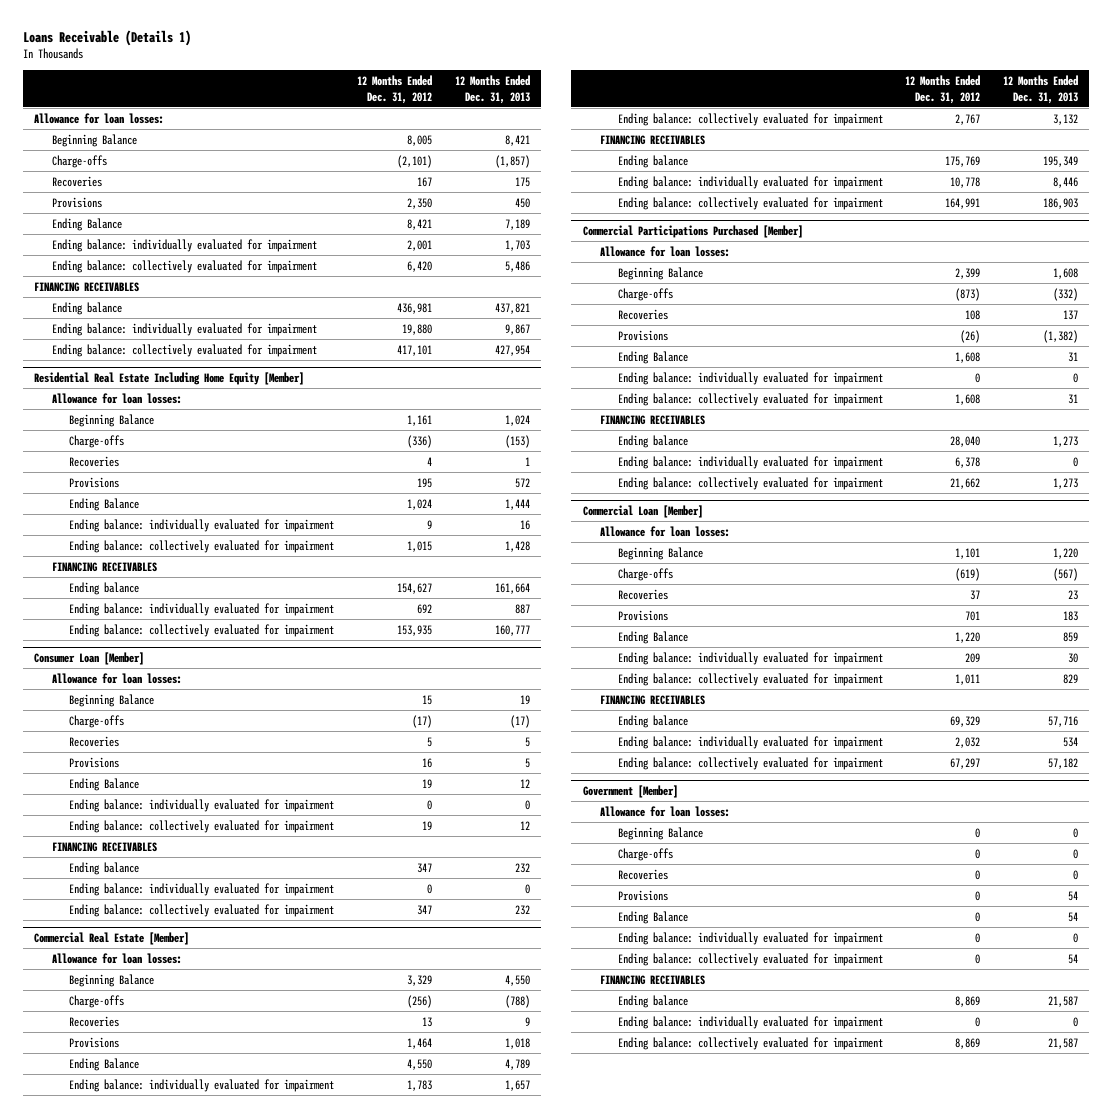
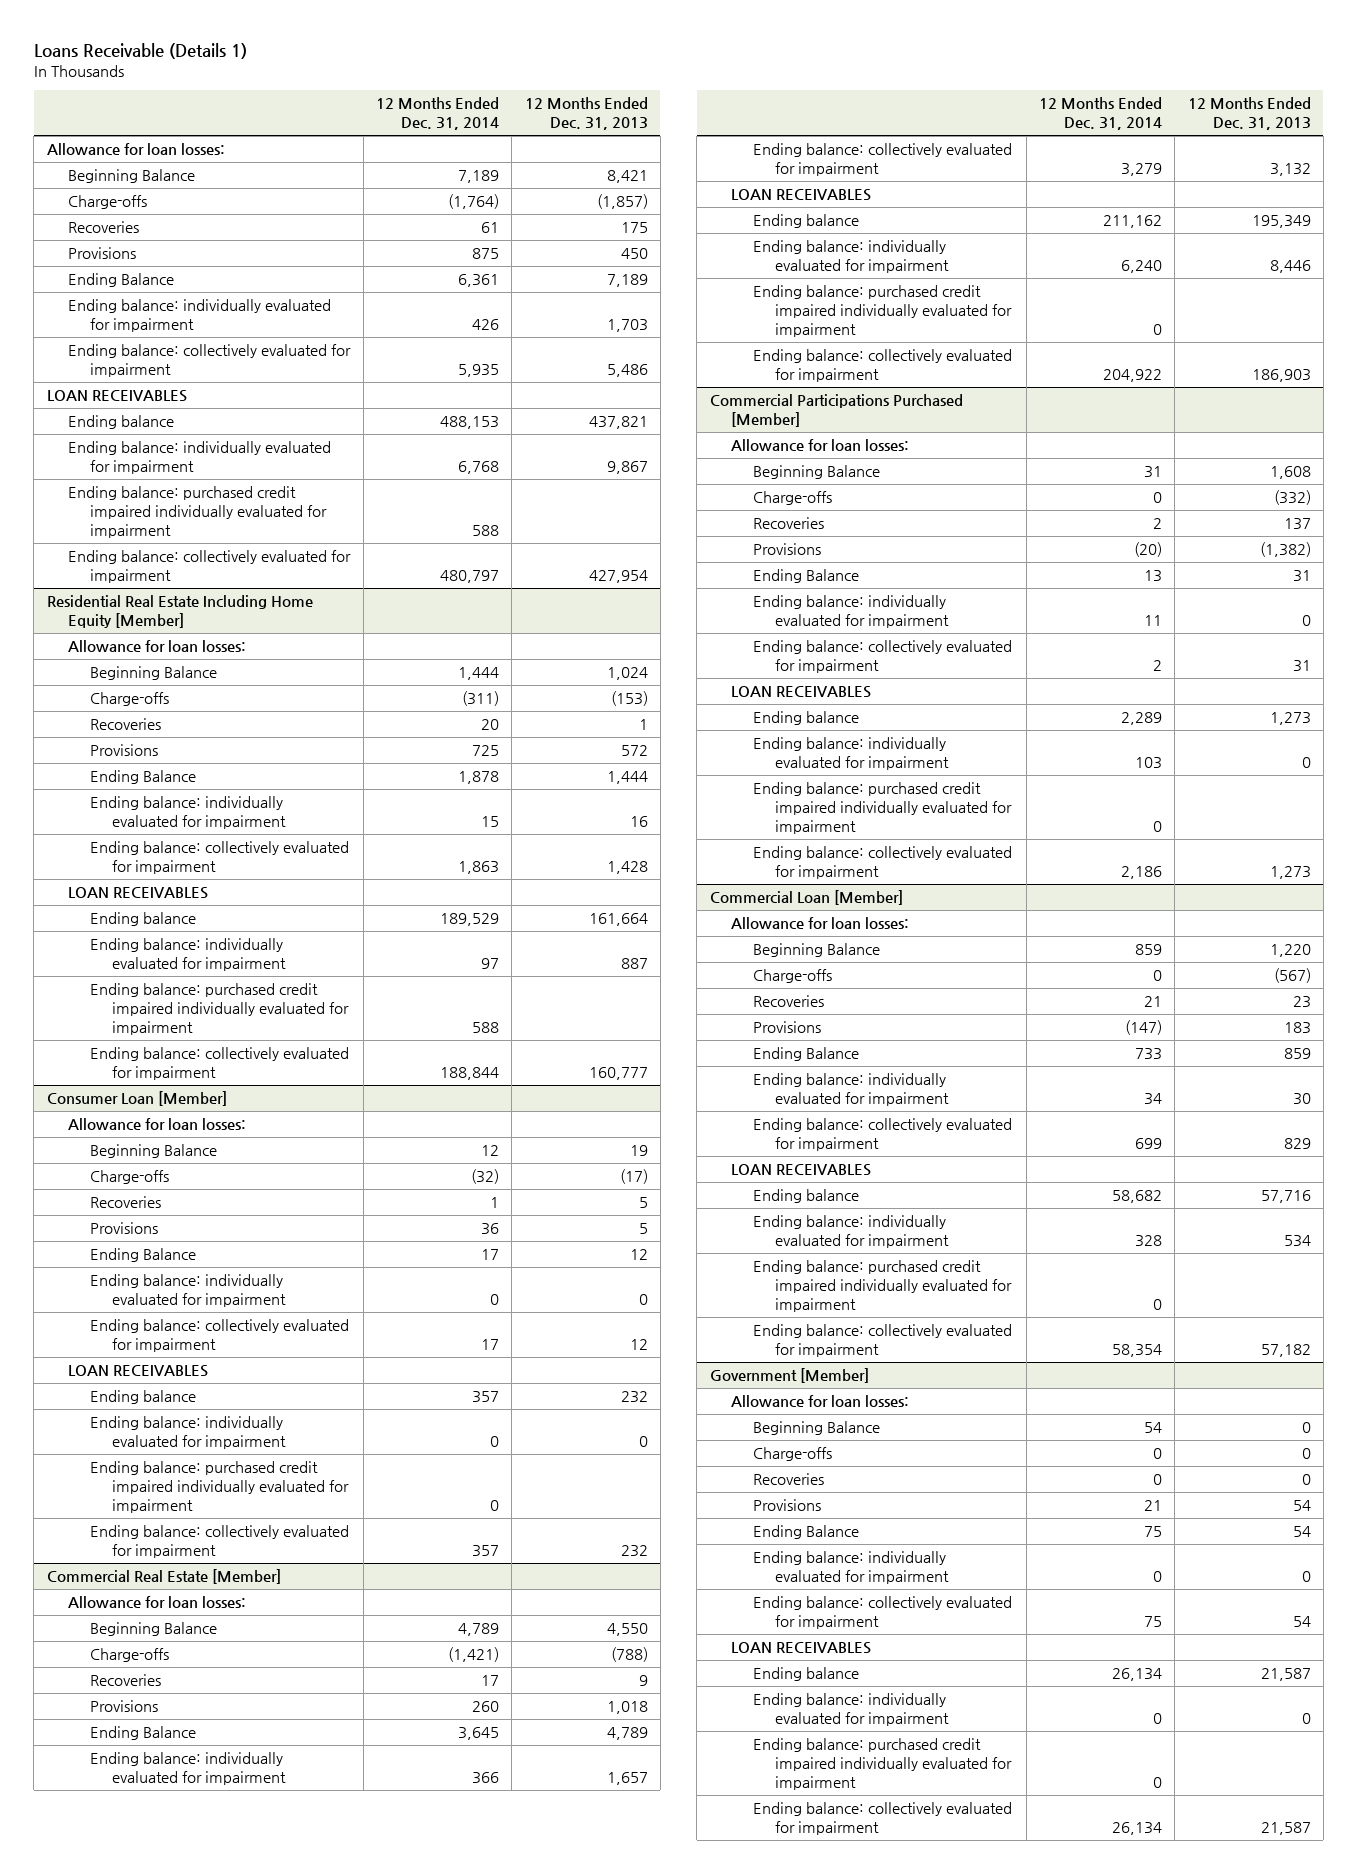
[357,74,433,104] 12 Months Ended Dec. 31, 2012 -> none
none -> [375,97,499,131] 12 Months Ended Dec. 31, 2014
[34,281,140,292] FINANCING RECEIVABLES -> [46,390,187,403] LOAN RECEIVABLES
none -> [68,486,327,538] Ending balance: purchased credit impaired individually evaluated for impairment
[51,561,157,572] FINANCING RECEIVABLES -> [68,887,209,900] LOAN RECEIVABLES
none -> [89,983,349,1035] Ending balance: purchased credit impaired individually evaluated for impairment
[51,841,157,852] FINANCING RECEIVABLES -> [68,1365,209,1378] LOAN RECEIVABLES
none -> [89,1461,349,1513] Ending balance: purchased credit impaired individually evaluated for impairment
[600,134,706,145] FINANCING RECEIVABLES -> [731,189,872,202] LOAN RECEIVABLES
none -> [752,285,1012,337] Ending balance: purchased credit impaired individually evaluated for impairment
[600,414,706,425] FINANCING RECEIVABLES -> [731,686,872,699] LOAN RECEIVABLES
none -> [752,782,1012,834] Ending balance: purchased credit impaired individually evaluated for impairment
[600,694,706,705] FINANCING RECEIVABLES -> [731,1164,872,1177] LOAN RECEIVABLES
none -> [752,1260,1012,1312] Ending balance: purchased credit impaired individually evaluated for impairment
[600,974,706,985] FINANCING RECEIVABLES -> [731,1642,872,1655] LOAN RECEIVABLES
none -> [752,1738,1012,1790] Ending balance: purchased credit impaired individually evaluated for impairment

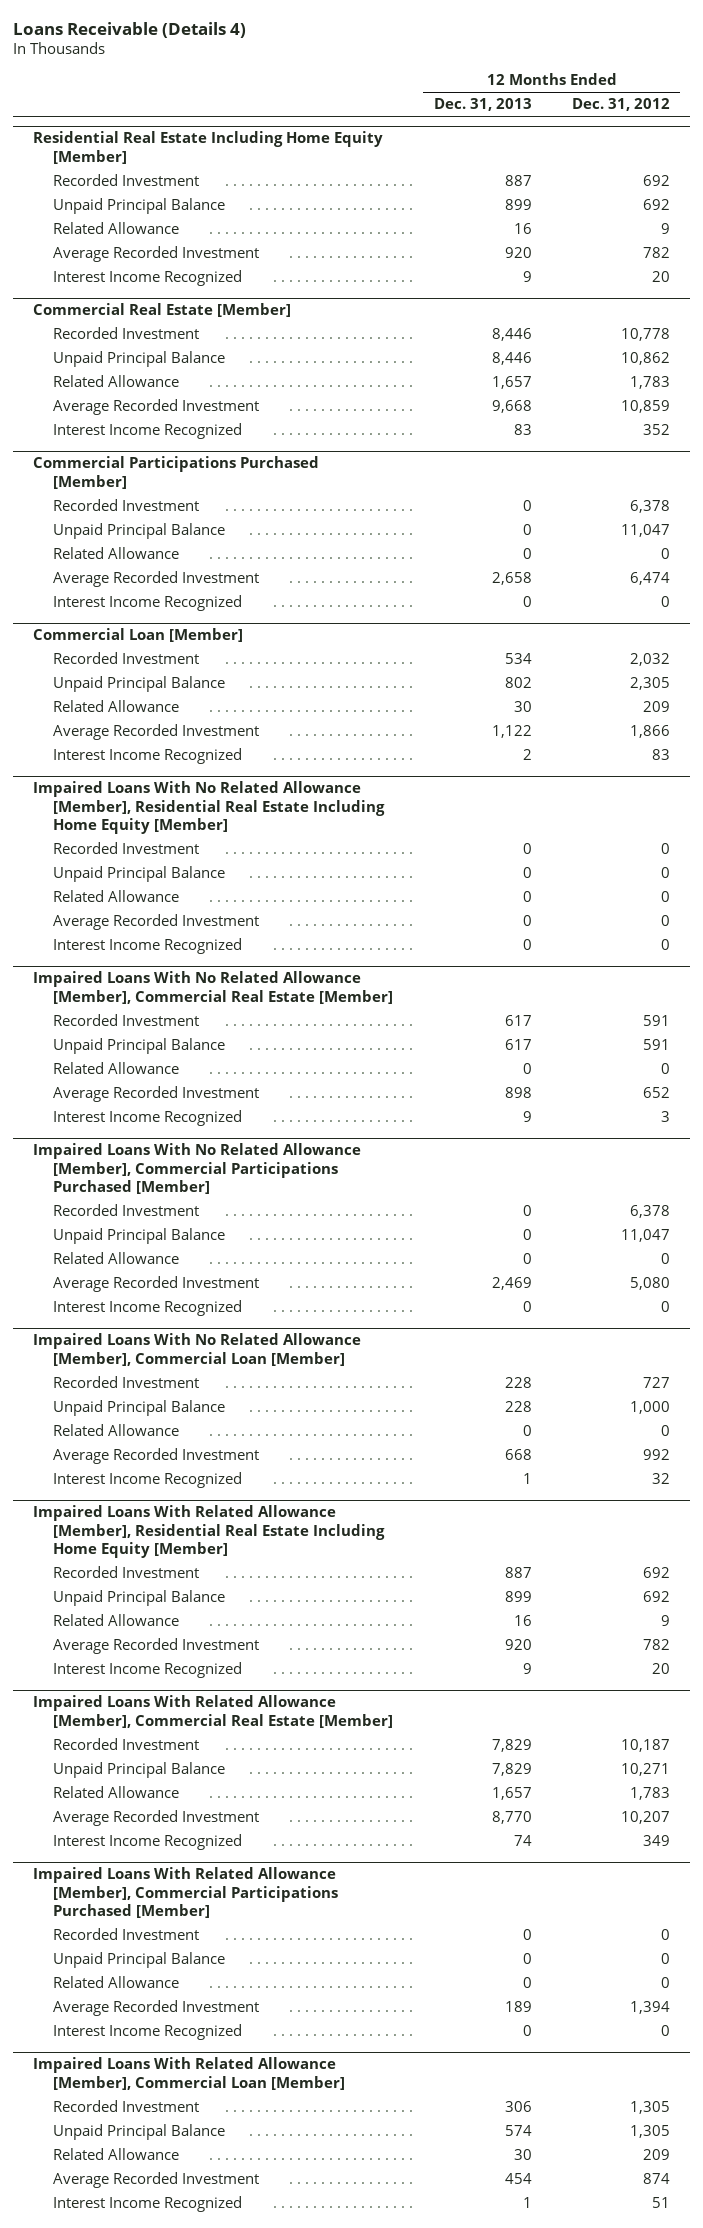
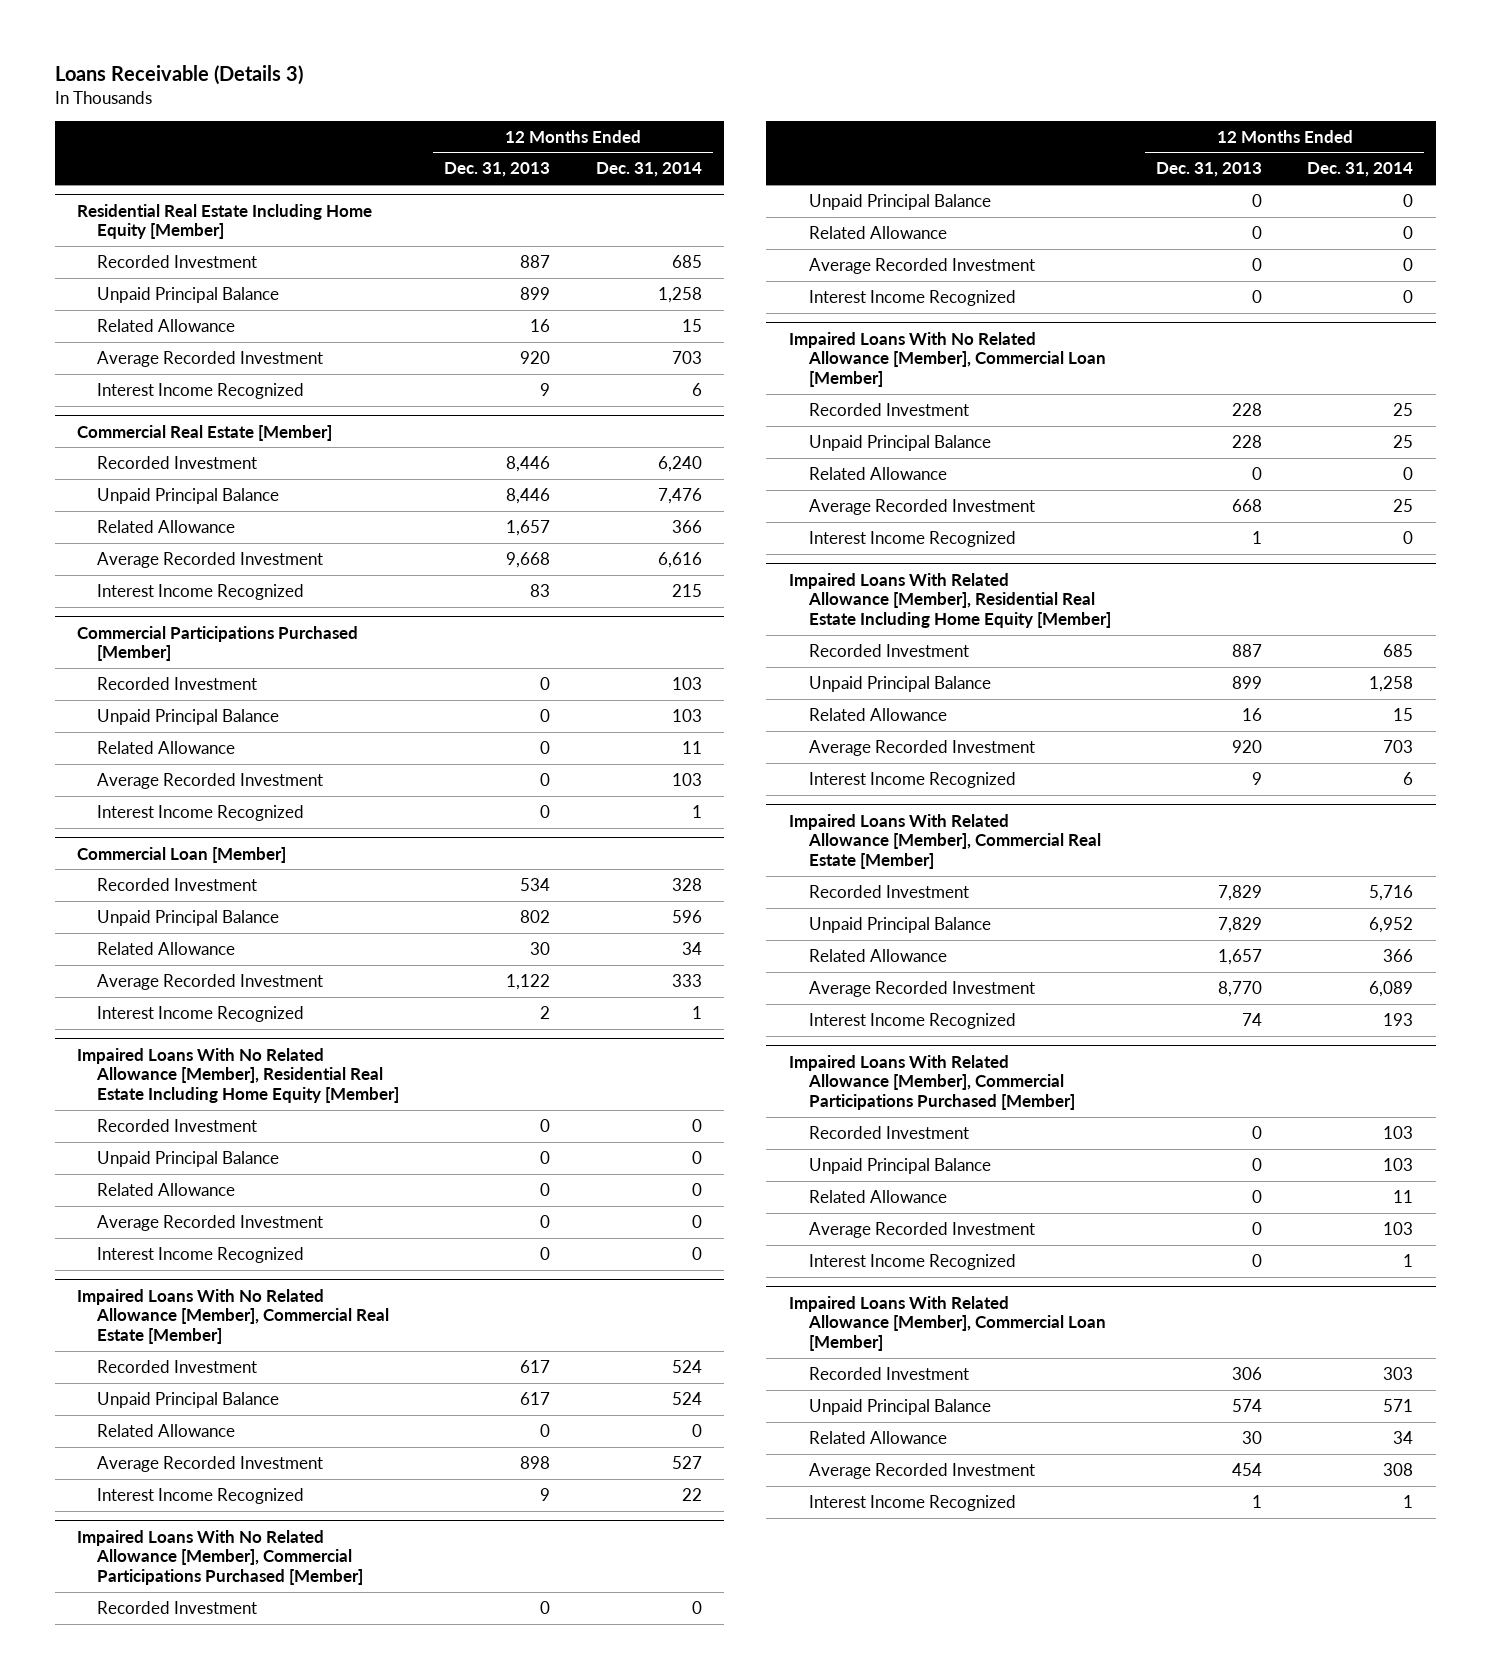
[12,21,246,38] Loans Receivable (Details 4) -> [54,65,303,86] Loans Receivable (Details 3)
[572,98,671,112] Dec. 31, 2012 -> none
none -> [595,162,702,178] Dec. 31, 2014
[491,572,532,586] 2,658 -> [540,772,551,786] 0
[491,1277,532,1291] 2,469 -> [1251,257,1262,271] 0
[504,2001,532,2013] 189 -> [1251,1221,1262,1235] 0

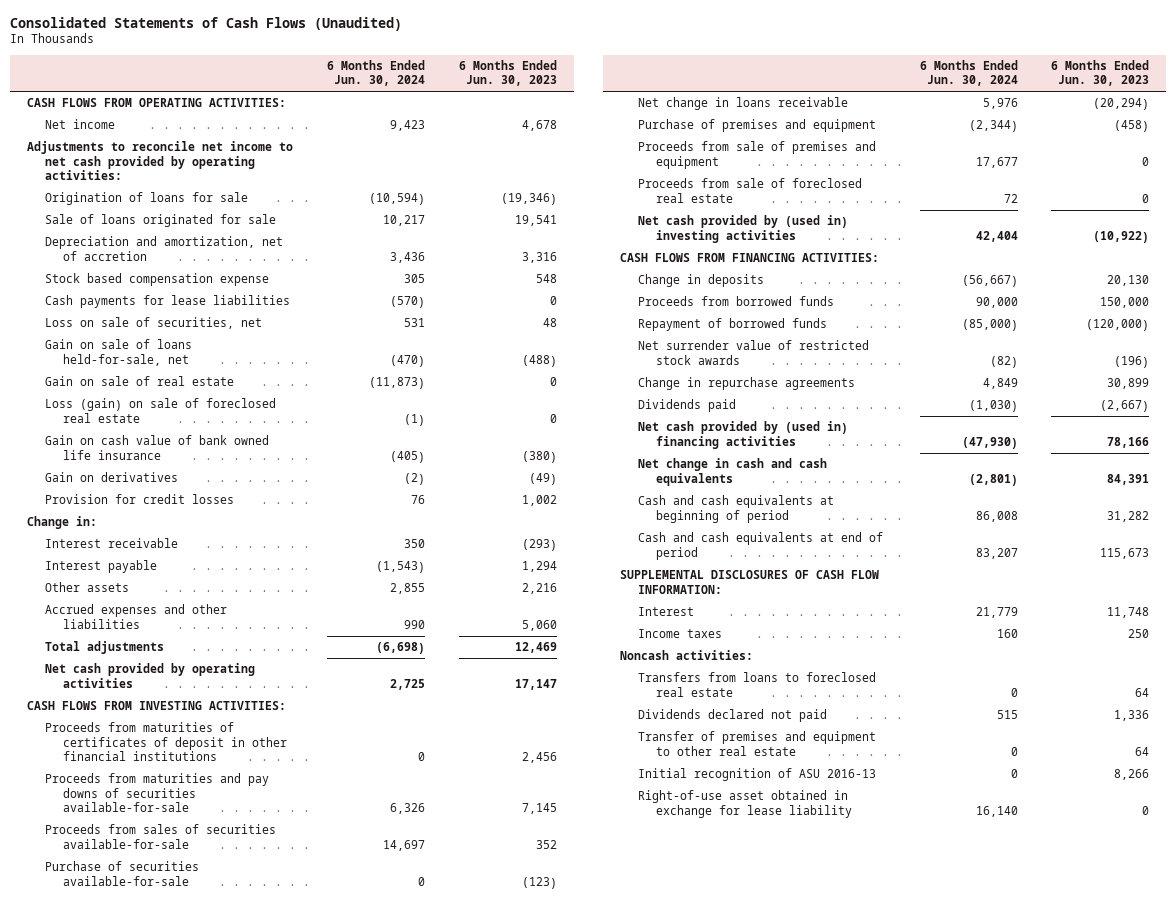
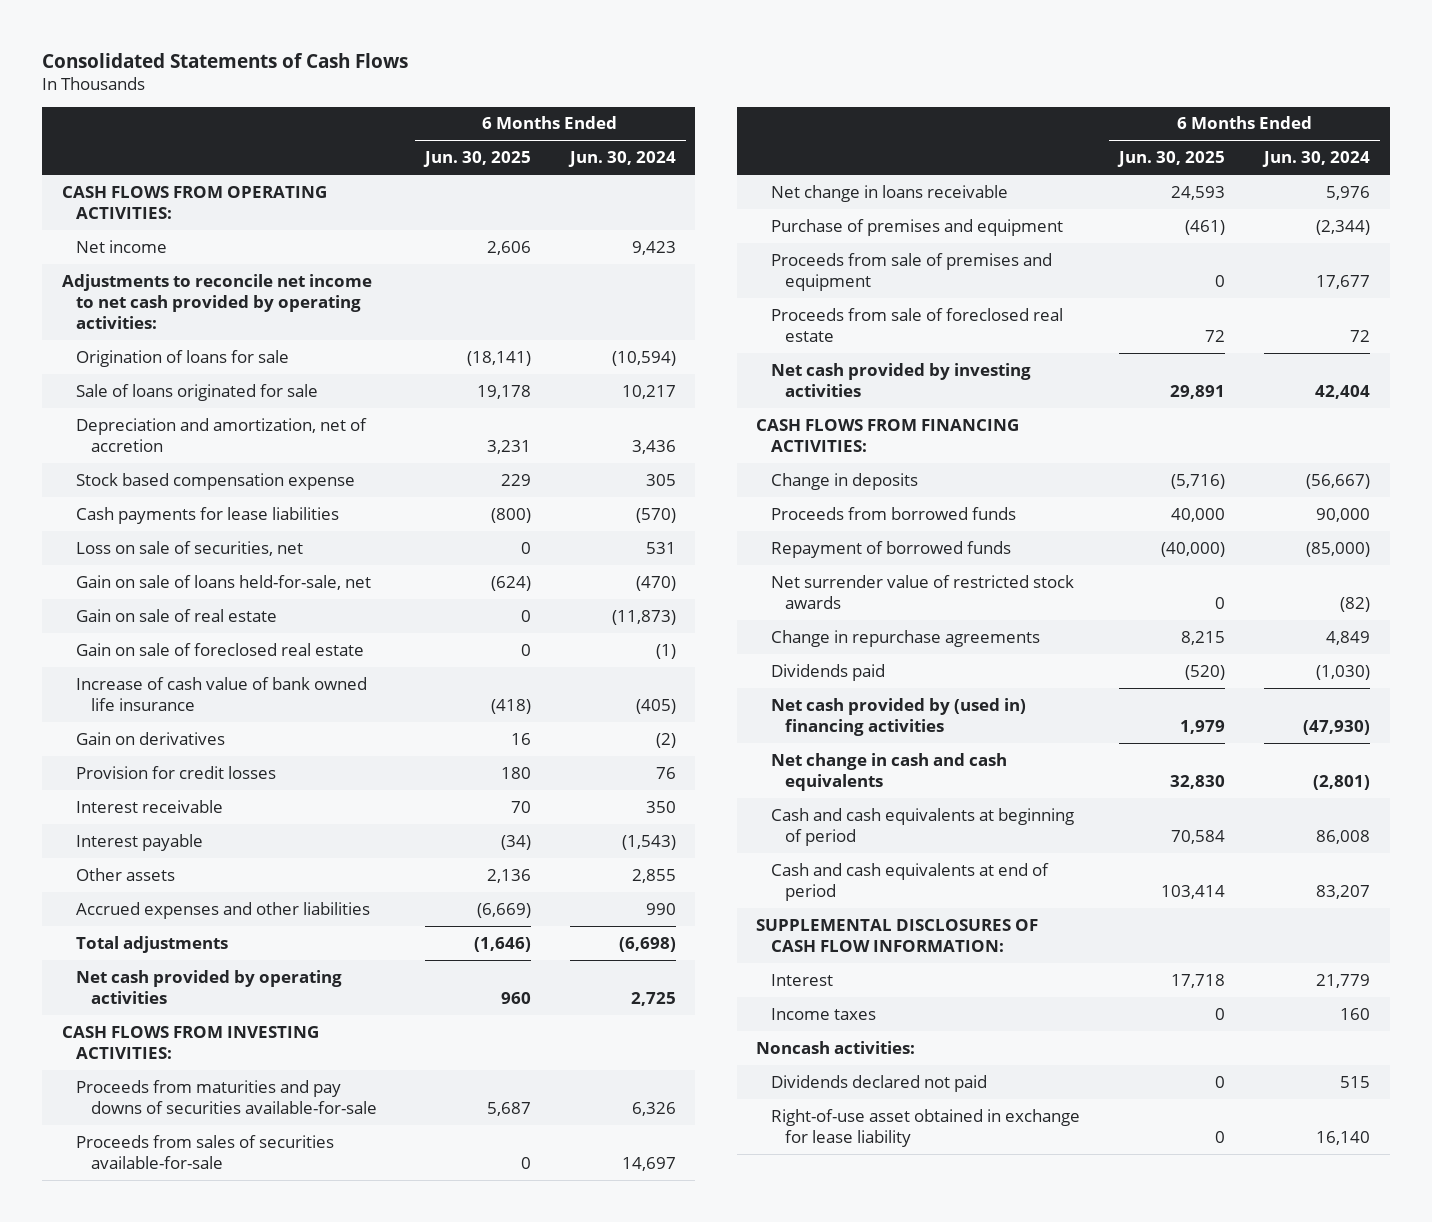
[9,16,402,31] Consolidated Statements of Cash Flows (Unaudited) -> [42,52,409,68] Consolidated Statements of Cash Flows
[458,60,557,87] 6 Months Ended Jun. 30, 2023 -> none
none -> [422,151,531,168] Jun. 30, 2025
[44,398,276,423] Loss (gain) on sale of foreclosed real estate -> [76,642,365,656] Gain on sale of foreclosed real estate
[44,435,269,460] Gain on cash value of bank owned life insurance -> [76,676,368,711] Increase of cash value of bank owned life insurance
[26,516,97,530] Change in: -> none
[44,722,288,761] Proceeds from maturities of certificates of deposit in other financial institutions -> none
[44,861,199,886] Purchase of securities available-for-sale -> none
[637,215,848,243] Net cash provided by (used in) investing activities -> [770,362,1031,397] Net cash provided by investing activities
[637,672,876,697] Transfers from loans to foreclosed real estate -> none
[637,731,876,756] Transfer of premises and equipment to other real estate -> none
[637,768,876,782] Initial recognition of ASU 2016-13 -> none

